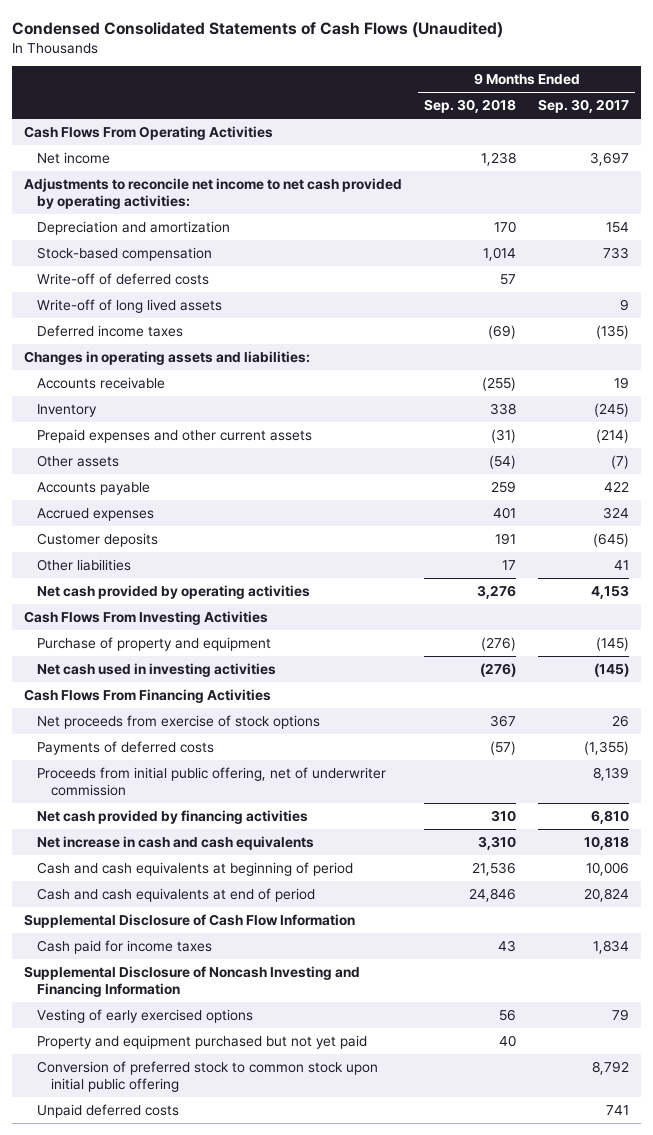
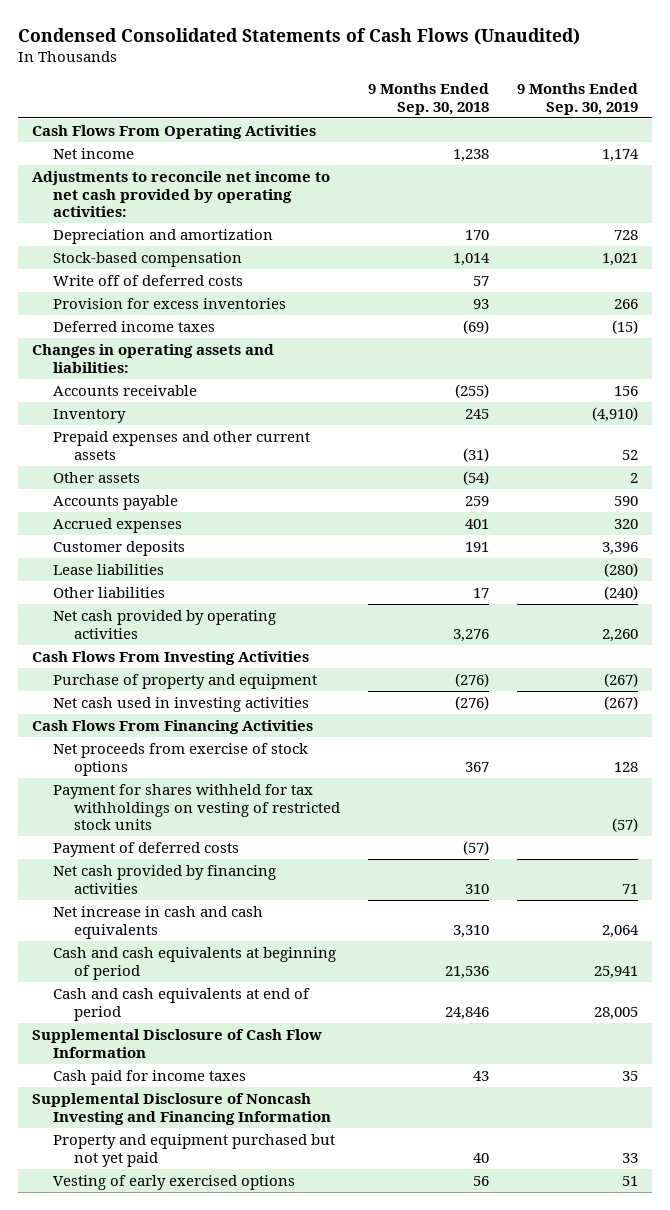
[538,99,630,114] Sep. 30, 2017 -> none
none -> [516,82,638,115] 9 Months Ended Sep. 30, 2019
[37,298,223,313] Write-off of long lived assets -> none
[37,272,210,285] Write-off of deferred costs -> [53,274,244,286] Write off of deferred costs
none -> [53,297,287,309] Provision for excess inventories
[490,402,517,415] 338 -> [464,408,489,419] 245
none -> [53,563,165,575] Lease liabilities
[37,766,387,796] Proceeds from initial public offering, net of underwriter commission -> none
none -> [53,783,340,831] Payment for shares withheld for tax withholdings on vesting of restricted stock units
[37,740,215,755] Payments of deferred costs -> [53,841,240,857] Payment of deferred costs
[37,1060,379,1092] Conversion of preferred stock to common stock upon initial public offering -> none
[37,1103,180,1118] Unpaid deferred costs -> none
[37,1008,254,1023] Vesting of early exercised options -> [53,1174,296,1190] Vesting of early exercised options

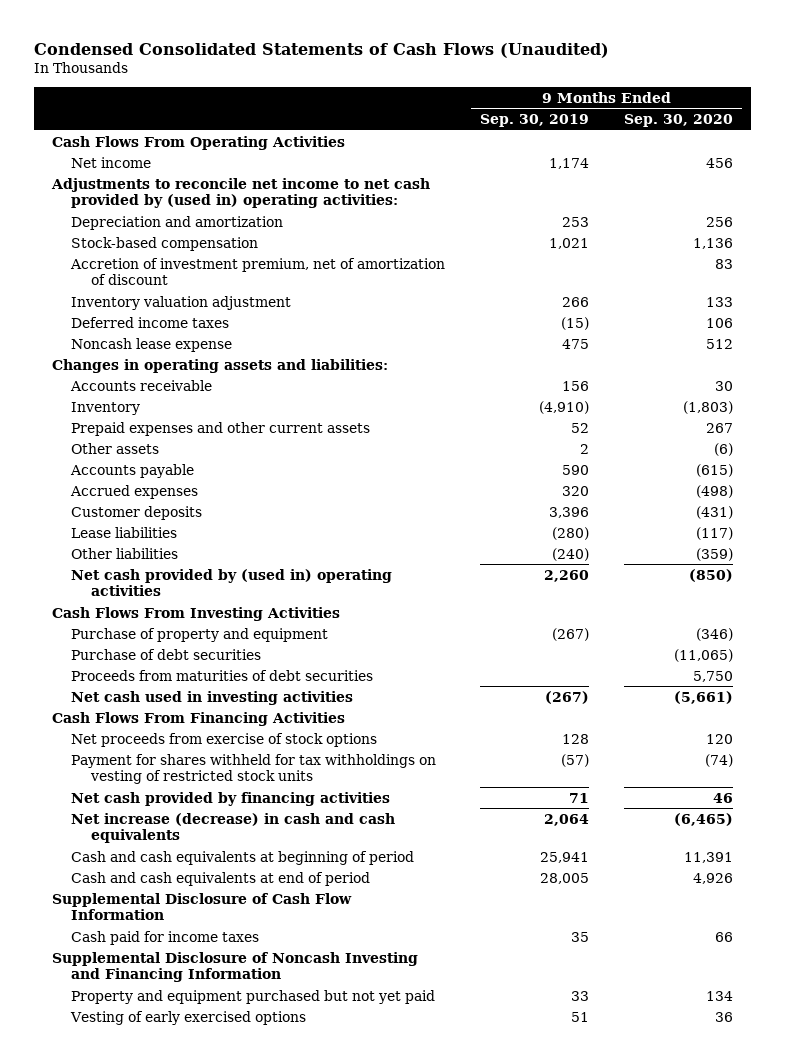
[367,82,489,115] 9 Months Ended Sep. 30, 2018 -> none
none -> [624,114,734,128] Sep. 30, 2020
[32,170,331,218] Adjustments to reconcile net income to net cash provided by operating activities: -> [50,177,430,209] Adjustments to reconcile net income to net cash provided by (used in) operating activities:
[613,229,638,240] 728 -> [562,216,590,227] 253
[53,274,244,286] Write off of deferred costs -> none
none -> [70,257,446,286] Accretion of investment premium, net of amortization of discount
[53,297,287,309] Provision for excess inventories -> [71,295,292,310] Inventory valuation adjustment
none -> [71,337,233,352] Noncash lease expense
[53,609,277,639] Net cash provided by operating activities -> [71,568,393,597] Net cash provided by (used in) operating activities
none -> [71,648,262,660] Purchase of debt securities
none -> [71,669,374,681] Proceeds from maturities of debt securities
[53,841,240,857] Payment of deferred costs -> none
[53,905,264,939] Net increase in cash and cash equivalents -> [71,812,396,844] Net increase (decrease) in cash and cash equivalents

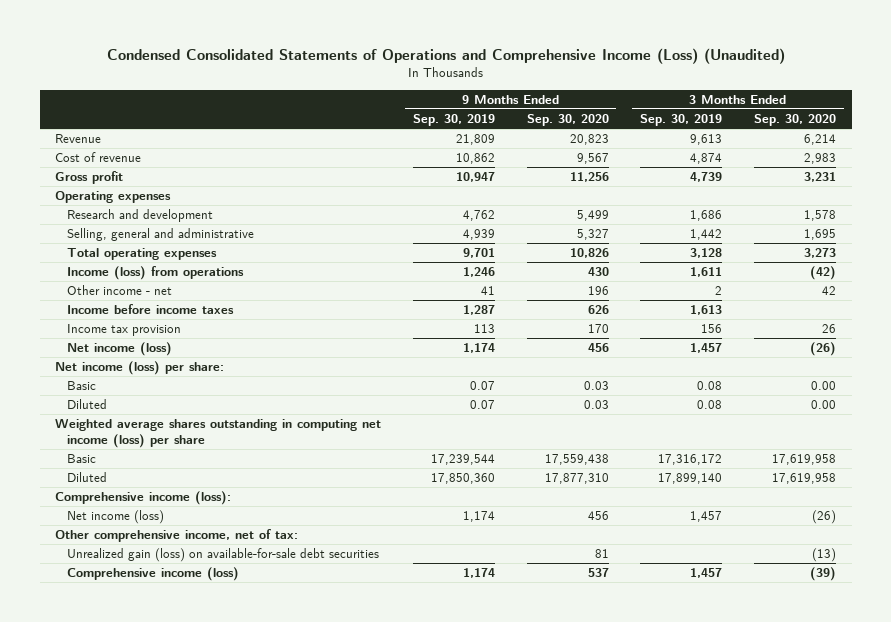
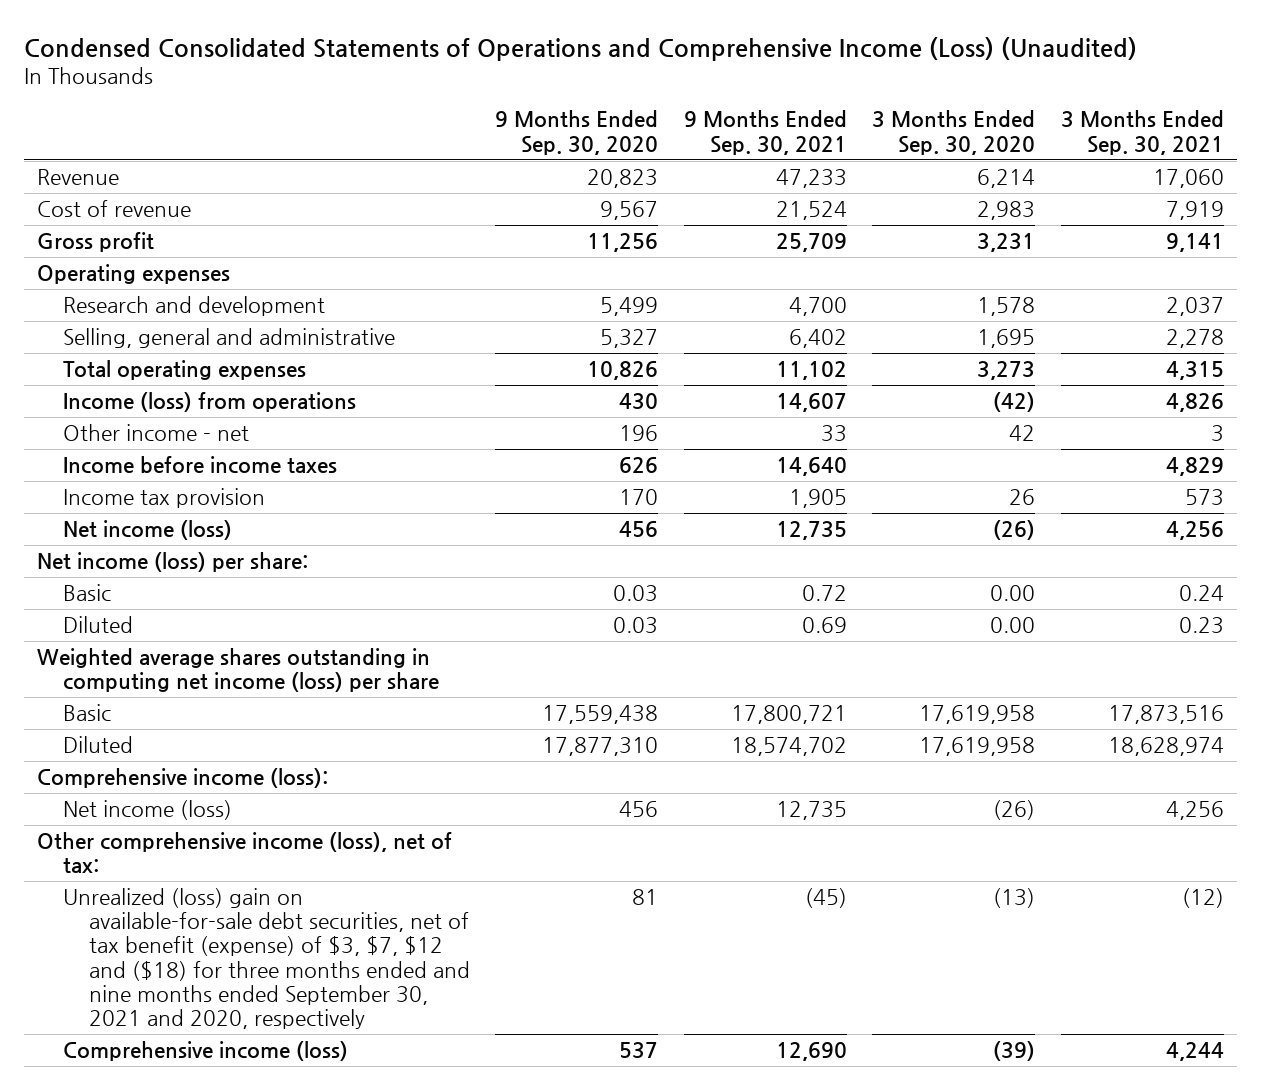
[413,114,496,127] Sep. 30, 2019 -> none
[640,114,723,127] Sep. 30, 2019 -> none
none -> [683,110,847,155] 9 Months Ended Sep. 30, 2021
none -> [1060,110,1224,155] 3 Months Ended Sep. 30, 2021
[55,529,299,543] Other comprehensive income, net of tax: -> [36,832,452,874] Other comprehensive income (loss), net of tax:
[66,548,379,563] Unrealized gain (loss) on available-for-sale debt securities -> [62,888,470,1029] Unrealized (loss) gain on available-for-sale debt securities, net of tax benefit (expense) of $3, $7, $12 and ($18) for three months ended and nine months ended September 30, 2021 and 2020, respectively

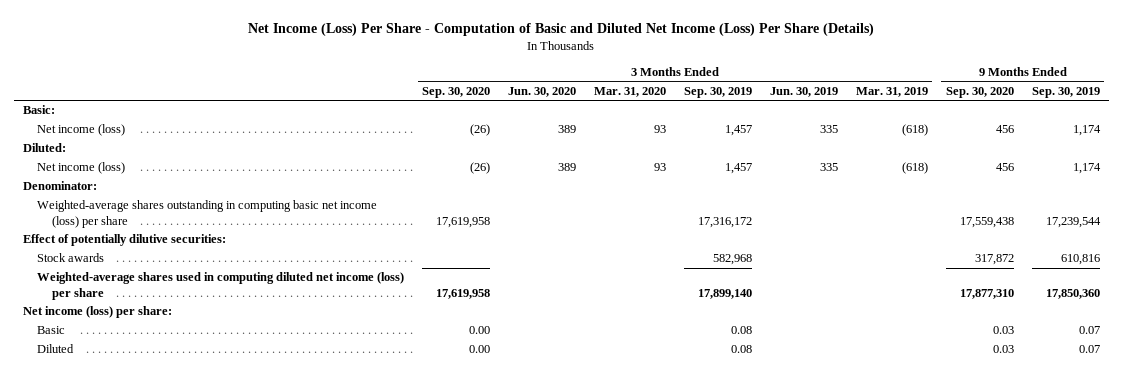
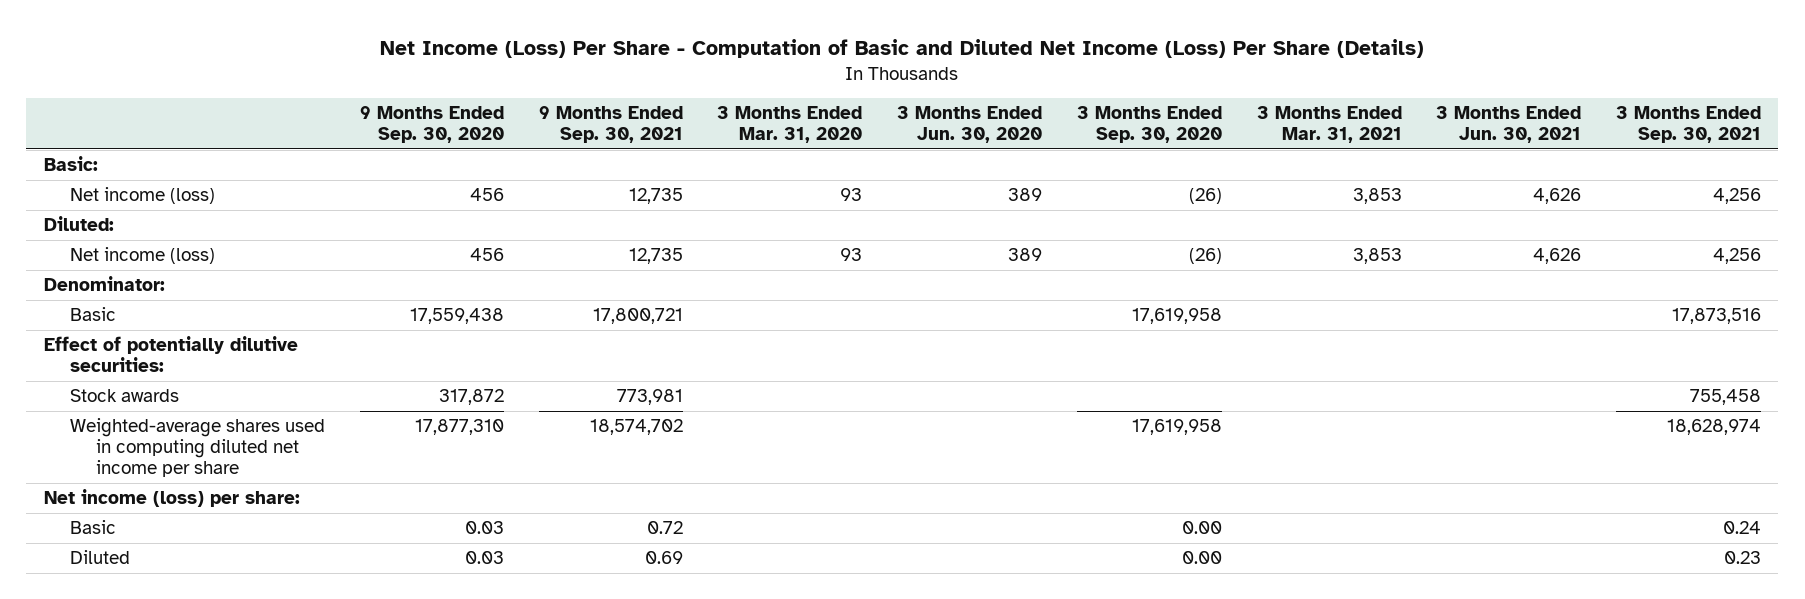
[684,86,753,98] Sep. 30, 2019 -> none
[769,86,838,97] Jun. 30, 2019 -> none
[855,86,928,97] Mar. 31, 2019 -> none
[1031,86,1100,98] Sep. 30, 2019 -> none
none -> [538,106,683,144] 9 Months Ended Sep. 30, 2021
none -> [1256,106,1402,144] 3 Months Ended Mar. 31, 2021
none -> [1436,106,1582,144] 3 Months Ended Jun. 30, 2021
none -> [1616,106,1762,144] 3 Months Ended Sep. 30, 2021
[37,200,378,228] Weighted-average shares outstanding in computing basic net income (loss) per share -> [70,307,117,322] Basic
[37,272,405,300] Weighted-average shares used in computing diluted net income (loss) per share -> [70,418,326,478] Weighted-average shares used in computing diluted net income per share

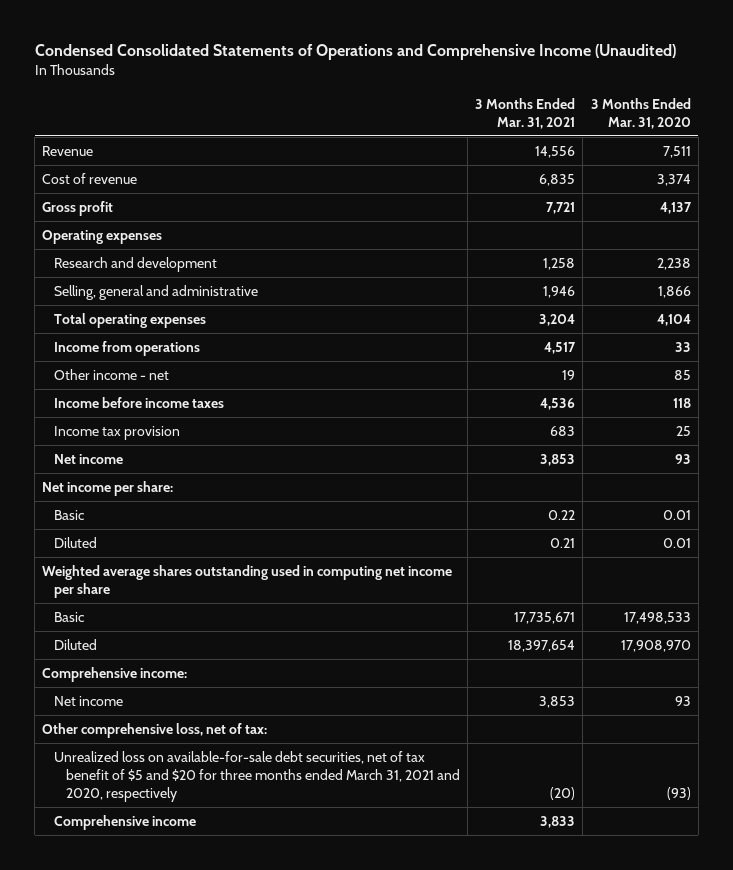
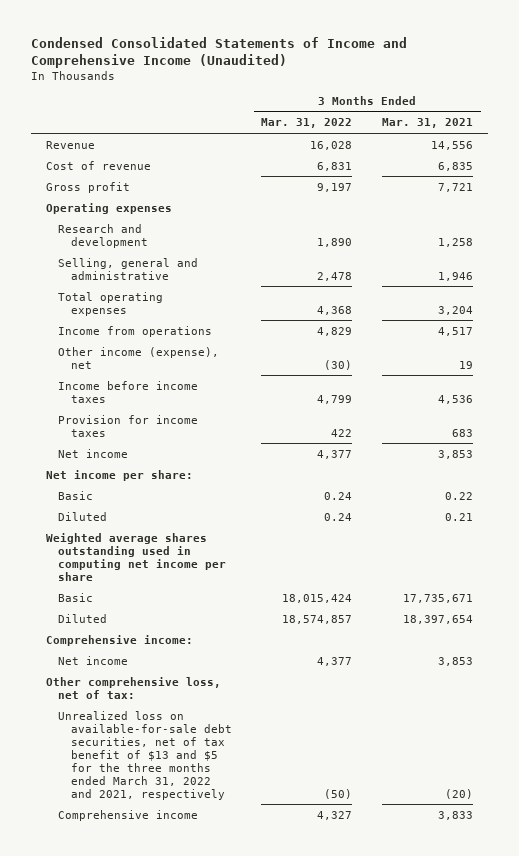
[34,44,676,61] Condensed Consolidated Statements of Operations and Comprehensive Income (Unaudited) -> [30,36,407,69] Condensed Consolidated Statements of Income and Comprehensive Income (Unaudited)
[590,97,691,129] 3 Months Ended Mar. 31, 2020 -> none
none -> [261,118,353,129] Mar. 31, 2022
[54,368,170,380] Other income - net -> [58,346,220,369] Other income (expense), net
[54,425,181,440] Income tax provision -> [58,414,199,437] Provision for income taxes
[54,750,461,803] Unrealized loss on available-for-sale debt securities, net of tax benefit of $5 and $20 for three months ended March 31, 2021 and 2020, respectively -> [58,710,232,800] Unrealized loss on available-for-sale debt securities, net of tax benefit of $13 and $5 for the three months ended March 31, 2022 and 2021, respectively

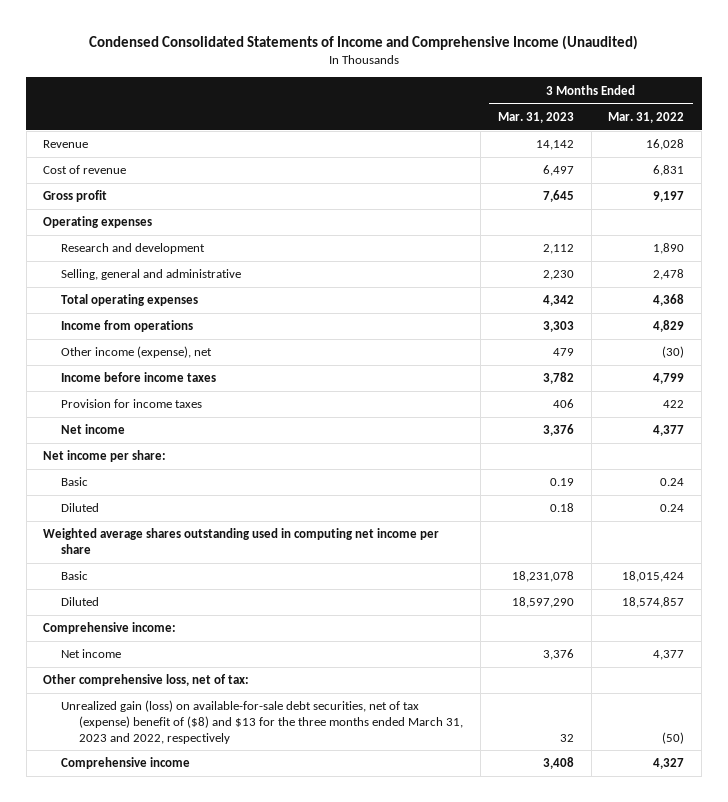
[382,118,474,129] Mar. 31, 2021 -> none
none -> [497,111,574,123] Mar. 31, 2023
[58,710,232,800] Unrealized loss on available-for-sale debt securities, net of tax benefit of $13 and $5 for the three months ended March 31, 2022 and 2021, respectively -> [61,700,464,744] Unrealized gain (loss) on available-for-sale debt securities, net of tax (expense) benefit of ($8) and $13 for the three months ended March 31, 2023 and 2022, respectively

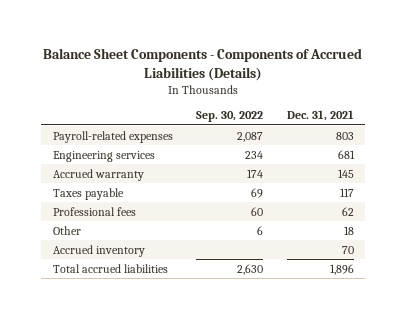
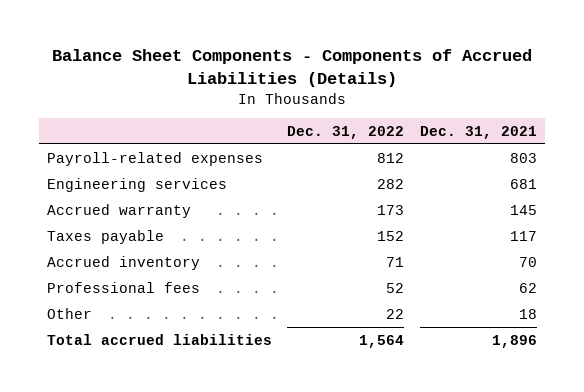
[196,111,264,123] Sep. 30, 2022 -> none
none -> [287,126,405,140] Dec. 31, 2022
[52,244,145,257] Accrued inventory -> [46,255,200,270] Accrued inventory

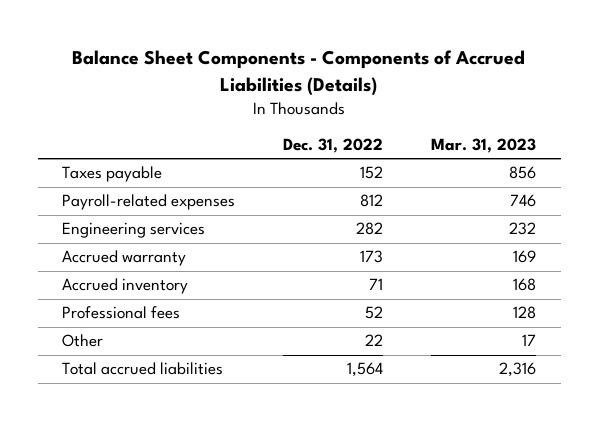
[420,126,538,140] Dec. 31, 2021 -> none
none -> [431,138,537,154] Mar. 31, 2023
[46,229,164,244] Taxes payable -> [62,166,163,183] Taxes payable

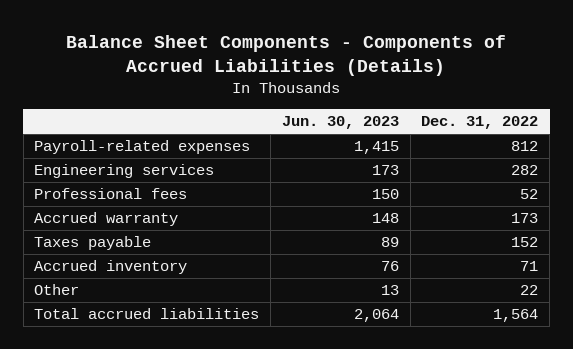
[431,138,537,154] Mar. 31, 2023 -> none
none -> [281,116,399,130] Jun. 30, 2023
[62,306,181,320] Professional fees -> [34,188,188,200] Professional fees
[62,166,163,183] Taxes payable -> [34,236,152,251] Taxes payable

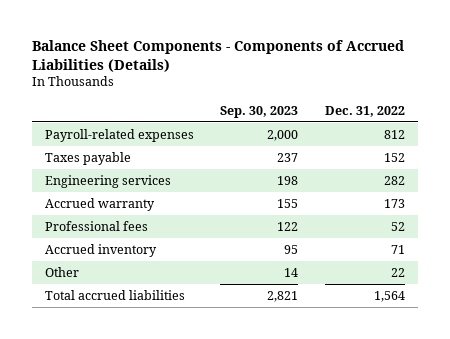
[281,116,399,130] Jun. 30, 2023 -> none
none -> [220,105,299,118] Sep. 30, 2023
[34,236,152,251] Taxes payable -> [44,151,131,165] Taxes payable
[34,188,188,200] Professional fees -> [44,220,148,231] Professional fees

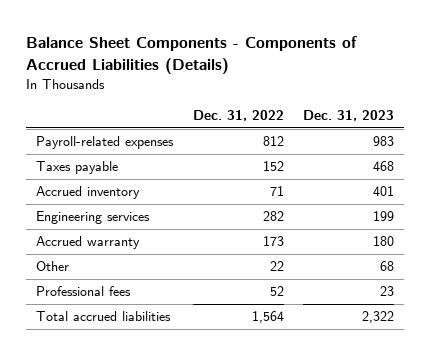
[220,105,299,118] Sep. 30, 2023 -> none
none -> [303,110,395,122] Dec. 31, 2023
[44,243,157,257] Accrued inventory -> [36,186,141,200] Accrued inventory
[44,220,148,231] Professional fees -> [36,286,132,297] Professional fees

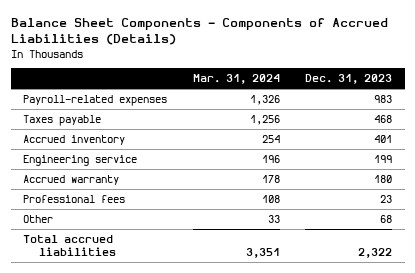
[192,110,284,122] Dec. 31, 2022 -> none
none -> [192,74,280,85] Mar. 31, 2024
[36,211,151,225] Engineering services -> [23,155,138,167] Engineering service
[36,261,70,272] Other -> [23,215,54,224] Other

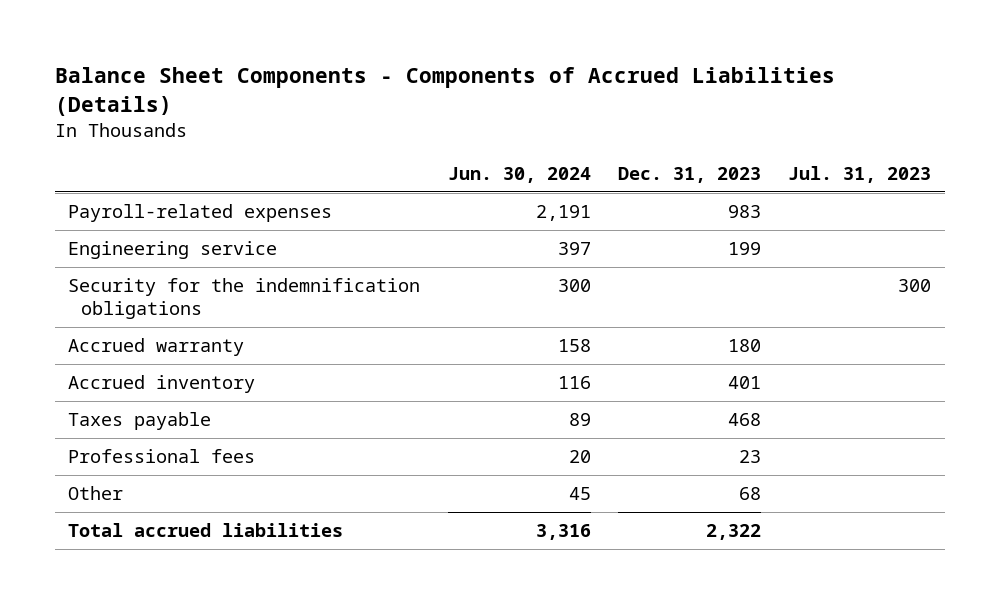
[192,74,280,85] Mar. 31, 2024 -> none
none -> [447,167,591,184] Jun. 30, 2024
none -> [787,166,931,184] Jul. 31, 2023
none -> [68,277,421,320] Security for the indemnification obligations
[23,135,126,146] Accrued inventory -> [68,374,256,393] Accrued inventory
[23,115,102,127] Taxes payable -> [68,411,212,430] Taxes payable

